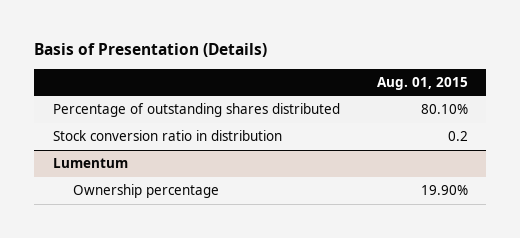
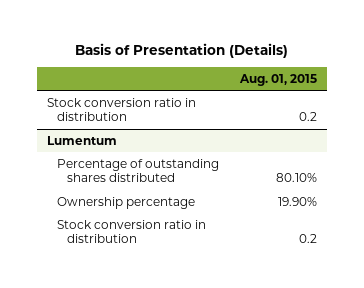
[52,103,340,118] Percentage of outstanding shares distributed -> none
none -> [57,158,220,183] Percentage of outstanding shares distributed
none -> [57,219,207,244] Stock conversion ratio in distribution

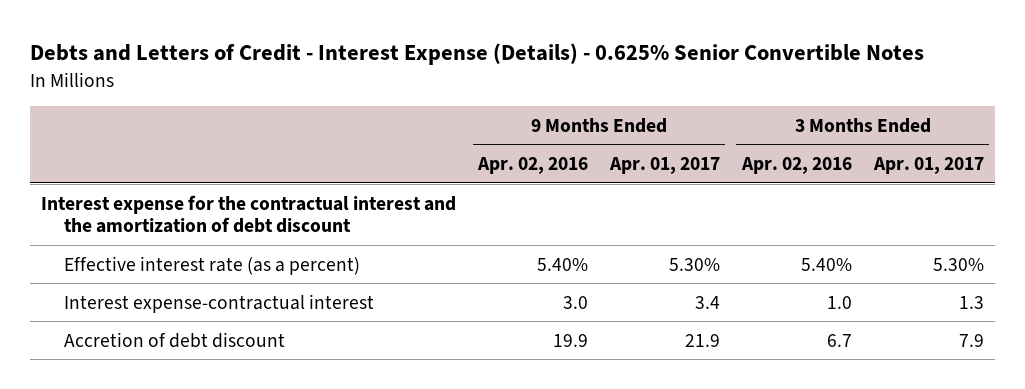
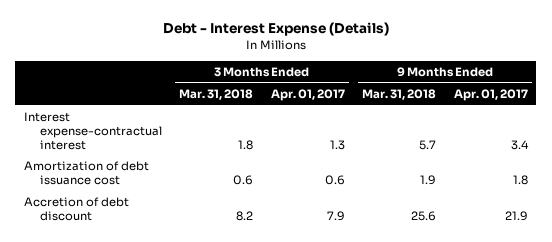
[30,43,925,66] Debts and Letters of Credit - Interest Expense (Details) - 0.625% Senior Convertible Notes -> [162,22,389,37] Debt - Interest Expense (Details)
[477,157,589,175] Apr. 02, 2016 -> none
[740,157,852,175] Apr. 02, 2016 -> none
none -> [179,89,254,101] Mar. 31, 2018
none -> [362,89,437,101] Mar. 31, 2018
[41,194,457,234] Interest expense for the contractual interest and the amortization of debt discount -> none
[63,255,360,275] Effective interest rate (as a percent) -> none
none -> [24,161,150,185] Amortization of debt issuance cost

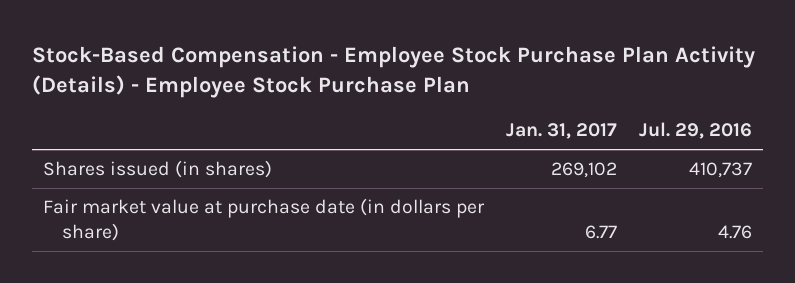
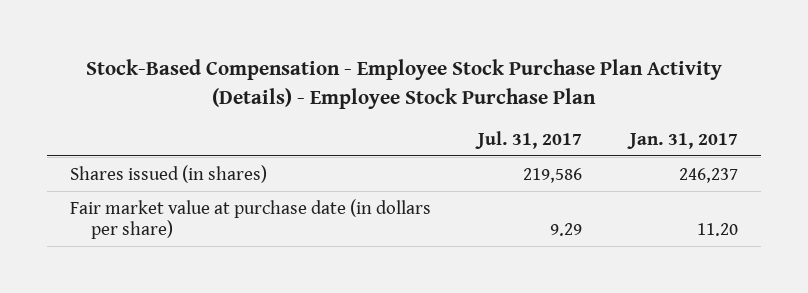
[638,122,752,140] Jul. 29, 2016 -> none
none -> [475,130,583,149] Jul. 31, 2017
[550,162,617,179] 269,102 -> [678,167,738,183] 246,237
[584,224,617,239] 6.77 -> [696,222,738,236] 11.20

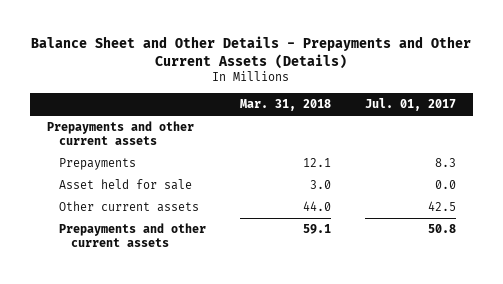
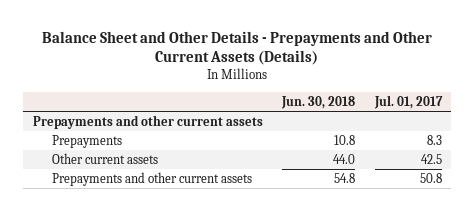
[240,98,332,111] Mar. 31, 2018 -> none
none -> [281,95,356,109] Jun. 30, 2018
[59,179,193,191] Asset held for sale -> none

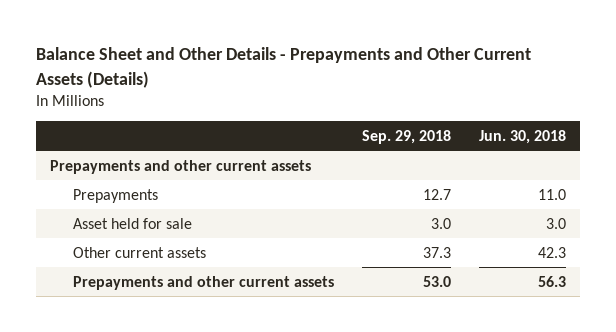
[373,94,443,109] Jul. 01, 2017 -> none
none -> [361,129,451,144] Sep. 29, 2018
[334,134,356,145] 10.8 -> [537,188,566,200] 11.0
none -> [72,217,192,229] Asset held for sale
[333,153,356,164] 44.0 -> [537,246,566,258] 42.3
[334,172,356,183] 54.8 -> [537,275,566,287] 56.3

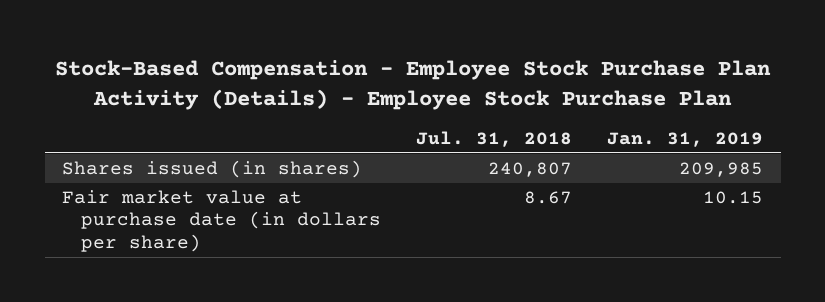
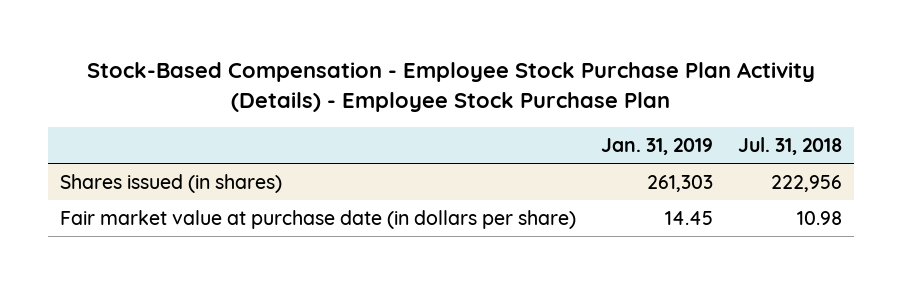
[488,162,573,178] 240,807 -> [770,175,842,193] 222,956
[679,162,764,178] 209,985 -> [646,175,713,193] 261,303
[524,191,573,205] 8.67 -> [796,211,842,226] 10.98
[703,191,764,205] 10.15 -> [664,211,713,226] 14.45

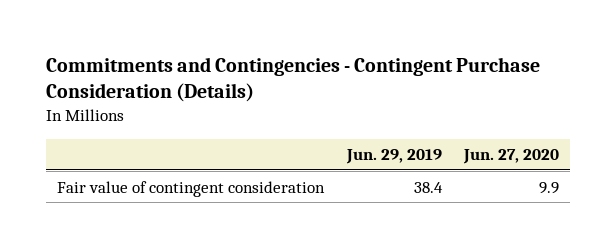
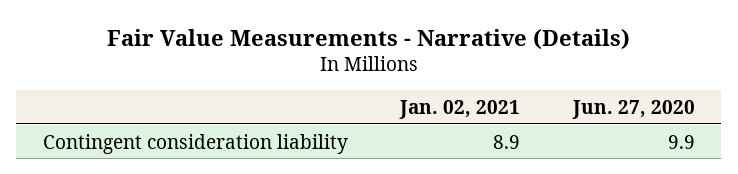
[45,57,540,103] Commitments and Contingencies - Contingent Purchase Consideration (Details) -> [106,28,630,50] Fair Value Measurements - Narrative (Details)
[345,149,442,165] Jun. 29, 2019 -> none
none -> [399,100,521,120] Jan. 02, 2021
[56,180,325,197] Fair value of contingent consideration -> [42,133,348,154] Contingent consideration liability

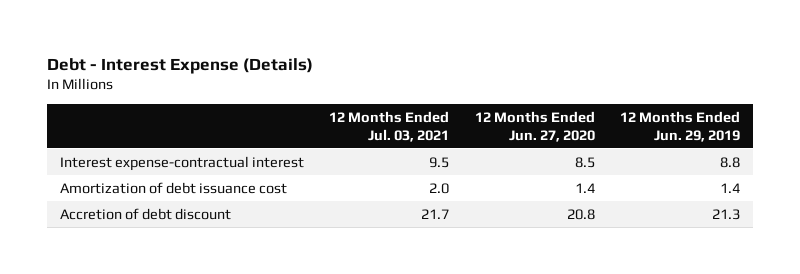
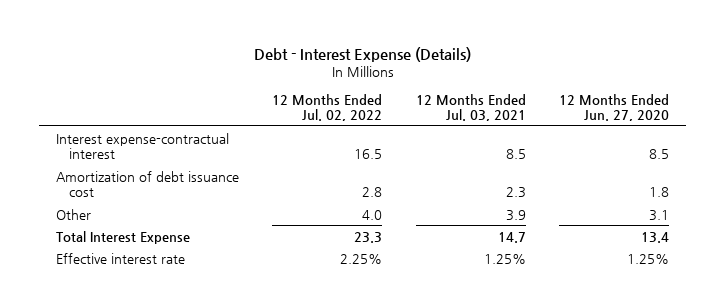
[620,110,741,142] 12 Months Ended Jun. 29, 2019 -> none
none -> [272,93,383,121] 12 Months Ended Jul. 02, 2022
[59,207,231,220] Accretion of debt discount -> none
[429,156,450,168] 9.5 -> [505,148,526,159] 8.5
[429,182,450,194] 2.0 -> [505,186,526,198] 2.3
[574,182,595,193] 1.4 -> [649,186,670,197] 1.8
none -> [55,208,91,220] Other
none -> [55,230,190,244] Total Interest Expense
none -> [55,252,185,264] Effective interest rate

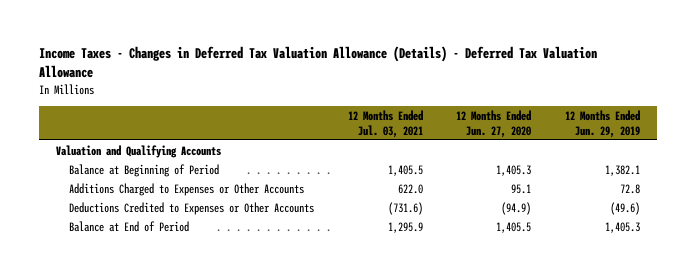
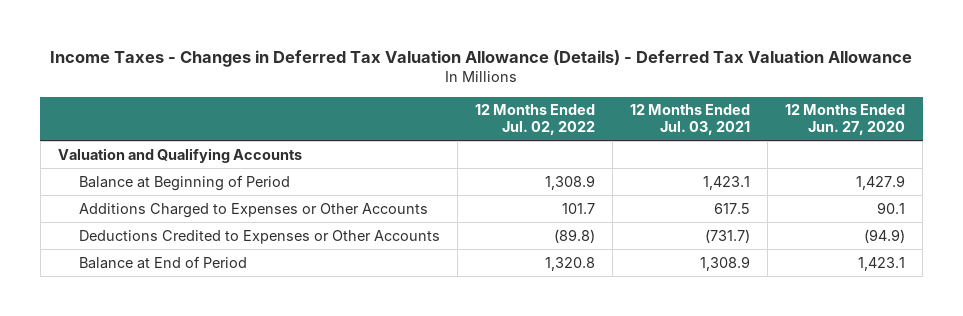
[564,109,640,138] 12 Months Ended Jun. 29, 2019 -> none
none -> [474,104,595,136] 12 Months Ended Jul. 02, 2022
[387,164,423,176] 1,405.5 -> [702,175,750,190] 1,423.1
[496,164,532,176] 1,405.3 -> [856,174,906,190] 1,427.9
[397,183,423,194] 622.0 -> [713,202,750,214] 617.5
[511,183,532,194] 95.1 -> [877,201,906,214] 90.1
[387,201,423,215] (731.6) -> [704,228,750,243] (731.7)
[387,221,423,233] 1,295.9 -> [699,255,750,271] 1,308.9
[496,221,532,233] 1,405.5 -> [858,256,906,271] 1,423.1

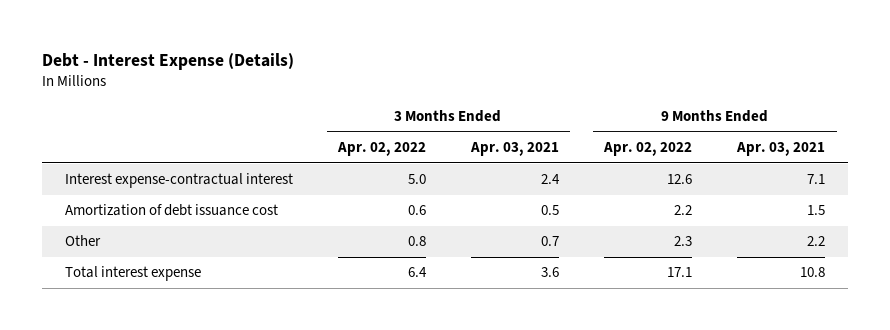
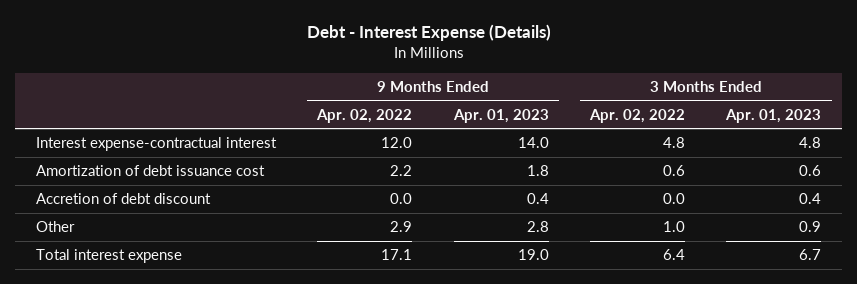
[469,142,559,157] Apr. 03, 2021 -> none
[736,142,826,157] Apr. 03, 2021 -> none
none -> [452,108,549,123] Apr. 01, 2023
none -> [725,108,822,123] Apr. 01, 2023
[407,174,426,185] 5.0 -> [662,137,685,149] 4.8
[667,174,693,185] 12.6 -> [381,137,413,149] 12.0
none -> [35,193,211,205] Accretion of debt discount
[407,236,426,247] 0.8 -> [662,221,685,233] 1.0
[674,236,693,247] 2.3 -> [390,221,413,233] 2.9

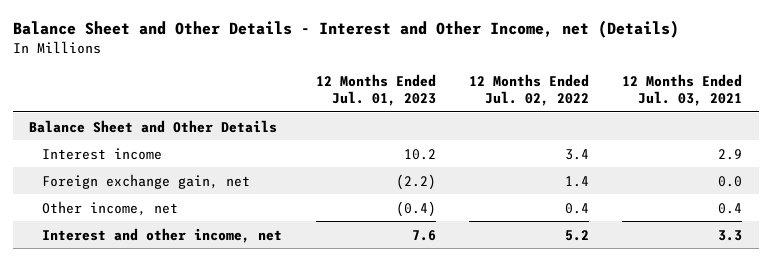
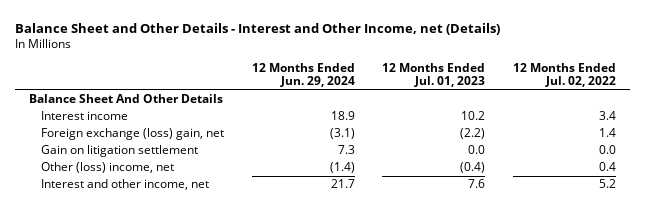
[622,73,743,106] 12 Months Ended Jul. 03, 2021 -> none
none -> [251,63,355,88] 12 Months Ended Jun. 29, 2024
[29,119,278,133] Balance Sheet and Other Details -> [29,94,224,104] Balance Sheet And Other Details
[42,173,251,189] Foreign exchange gain, net -> [41,128,225,141] Foreign exchange (loss) gain, net
none -> [41,145,199,158] Gain on litigation settlement
[42,200,179,216] Other income, net -> [41,162,175,174] Other (loss) income, net

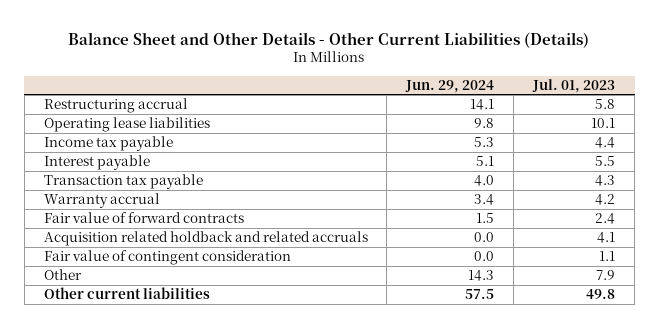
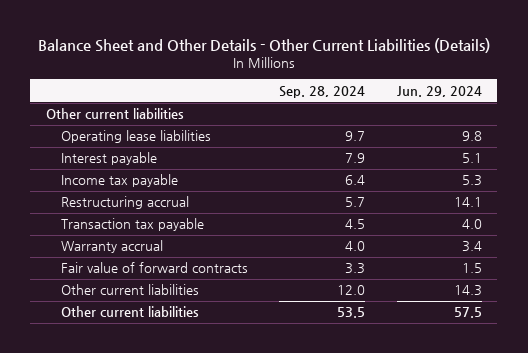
[532,78,616,93] Jul. 01, 2023 -> none
none -> [279,85,366,98] Sep. 28, 2024
none -> [45,108,184,120] Other current liabilities
[43,136,173,152] Income tax payable -> [60,174,178,188] Income tax payable
[43,98,188,114] Restructuring accrual -> [60,196,189,210] Restructuring accrual
[43,231,368,247] Acquisition related holdback and related accruals -> none
[43,250,291,266] Fair value of contingent consideration -> none
[43,269,82,281] Other -> [60,284,199,296] Other current liabilities

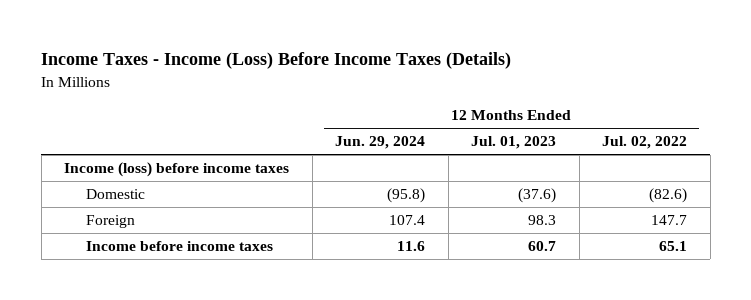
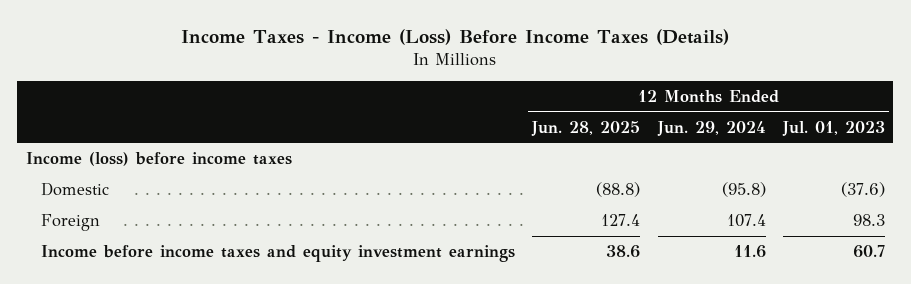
[602,136,688,150] Jul. 02, 2022 -> none
none -> [531,120,641,136] Jun. 28, 2025
[86,241,274,252] Income before income taxes -> [41,244,516,262] Income before income taxes and equity investment earnings

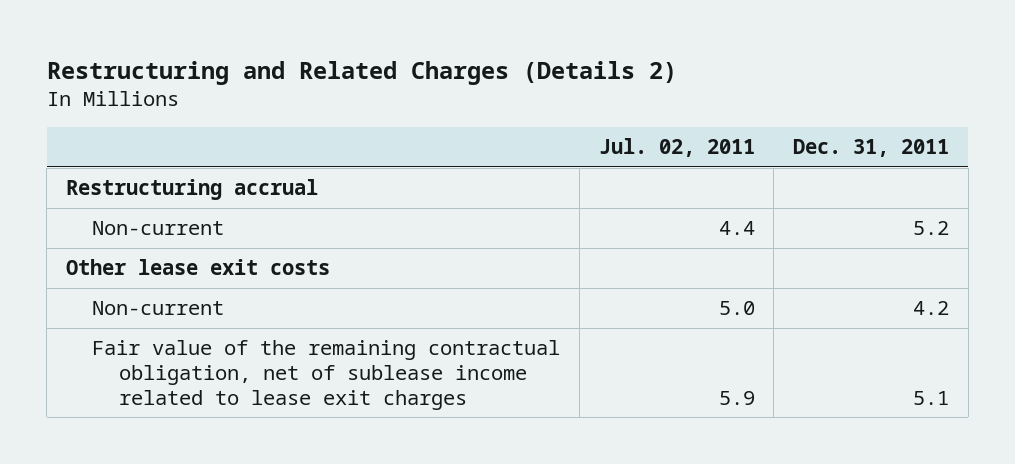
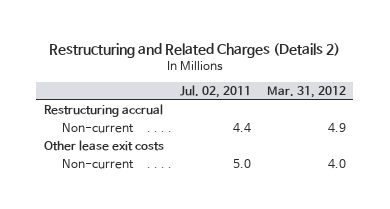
[792,139,949,158] Dec. 31, 2011 -> none
none -> [266,85,346,98] Mar. 31, 2012
[92,340,561,410] Fair value of the remaining contractual obligation, net of sublease income related to lease exit charges -> none

